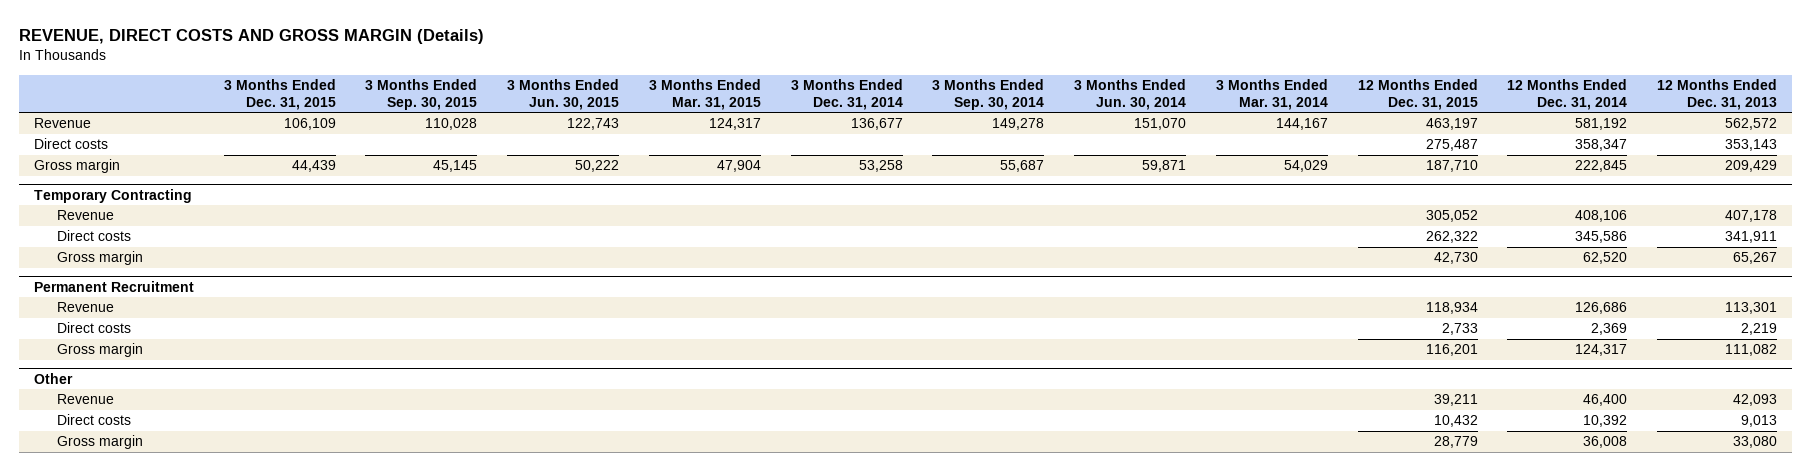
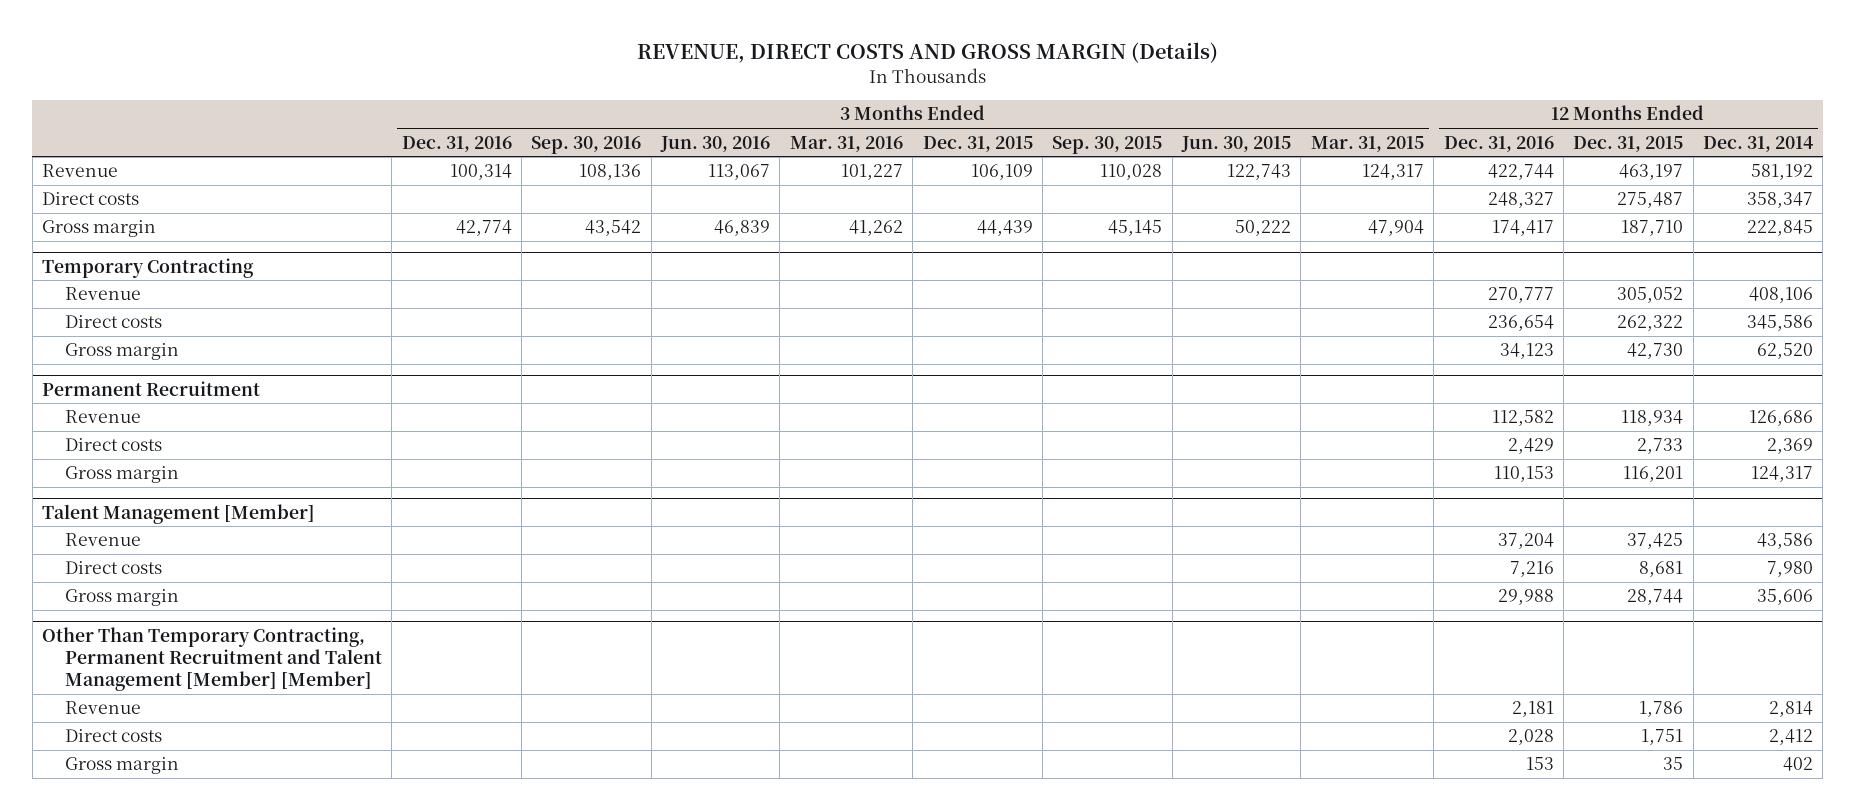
[790,78,903,110] 3 Months Ended Dec. 31, 2014 -> none
[932,78,1045,110] 3 Months Ended Sep. 30, 2014 -> none
[1074,78,1187,110] 3 Months Ended Jun. 30, 2014 -> none
[1215,78,1328,110] 3 Months Ended Mar. 31, 2014 -> none
[1657,78,1778,110] 12 Months Ended Dec. 31, 2013 -> none
none -> [401,135,512,152] Dec. 31, 2016
none -> [531,135,642,154] Sep. 30, 2016
none -> [660,135,771,152] Jun. 30, 2016
none -> [789,135,903,152] Mar. 31, 2016
none -> [1443,135,1554,152] Dec. 31, 2016
[33,372,73,384] Other -> none
none -> [42,503,316,524] Talent Management [Member]
[1433,394,1478,407] 39,211 -> [1627,533,1684,550] 37,425
[1583,394,1628,407] 46,400 -> [1757,533,1814,550] 43,586
[1433,415,1478,428] 10,432 -> [1639,561,1684,578] 8,681
[1583,415,1628,428] 10,392 -> [1767,561,1814,578] 7,980
[1433,436,1478,449] 28,779 -> [1627,589,1684,606] 28,744
[1583,436,1628,449] 36,008 -> [1757,589,1814,606] 35,606
none -> [42,626,382,691] Other Than Temporary Contracting, Permanent Recruitment and Talent Management [Member] [Member]
none -> [64,701,141,715] Revenue
none -> [64,729,162,743] Direct costs
none -> [64,757,179,775] Gross margin

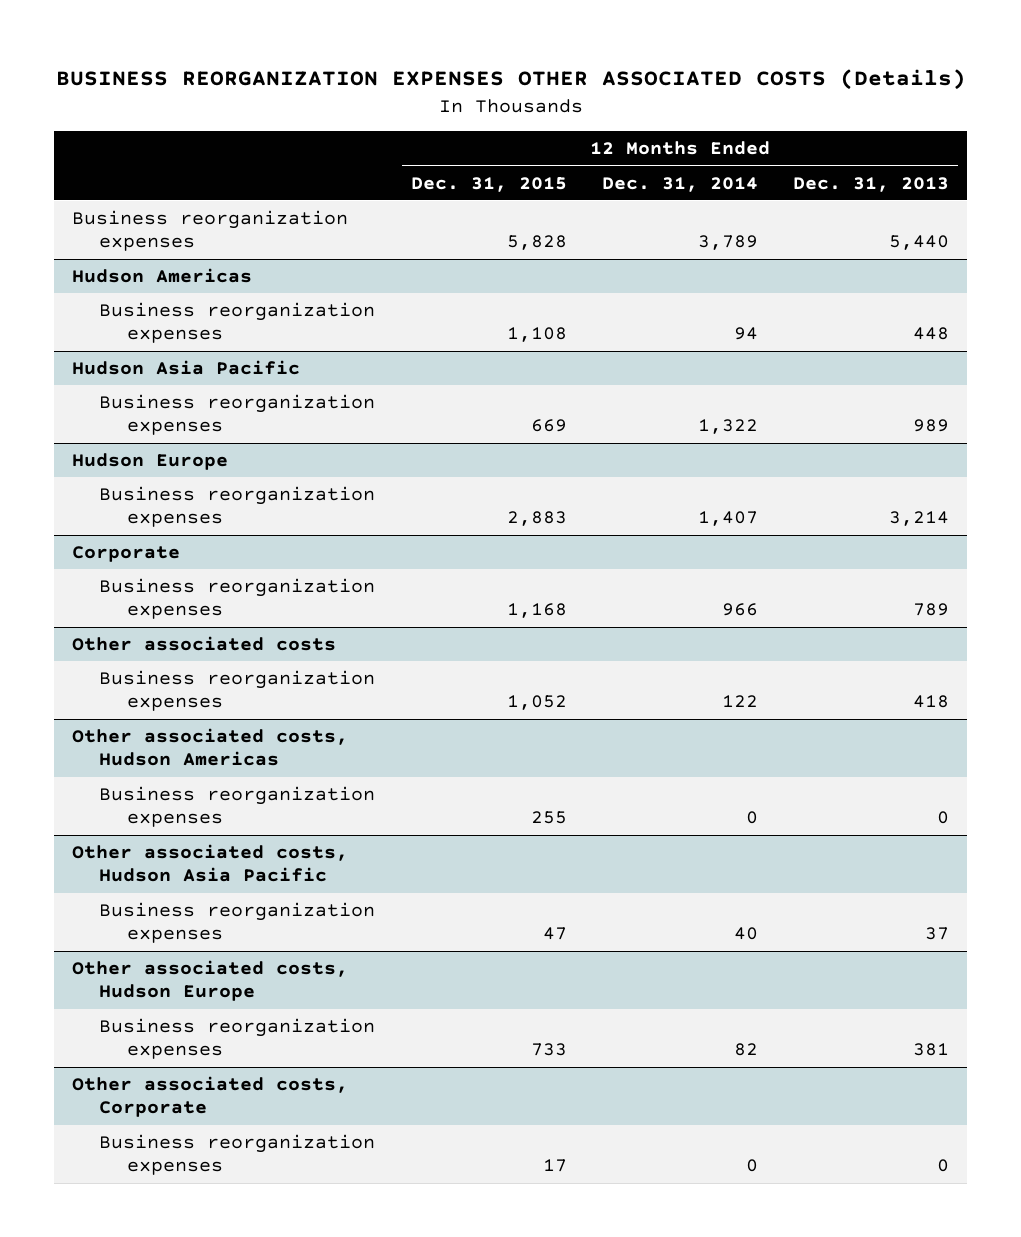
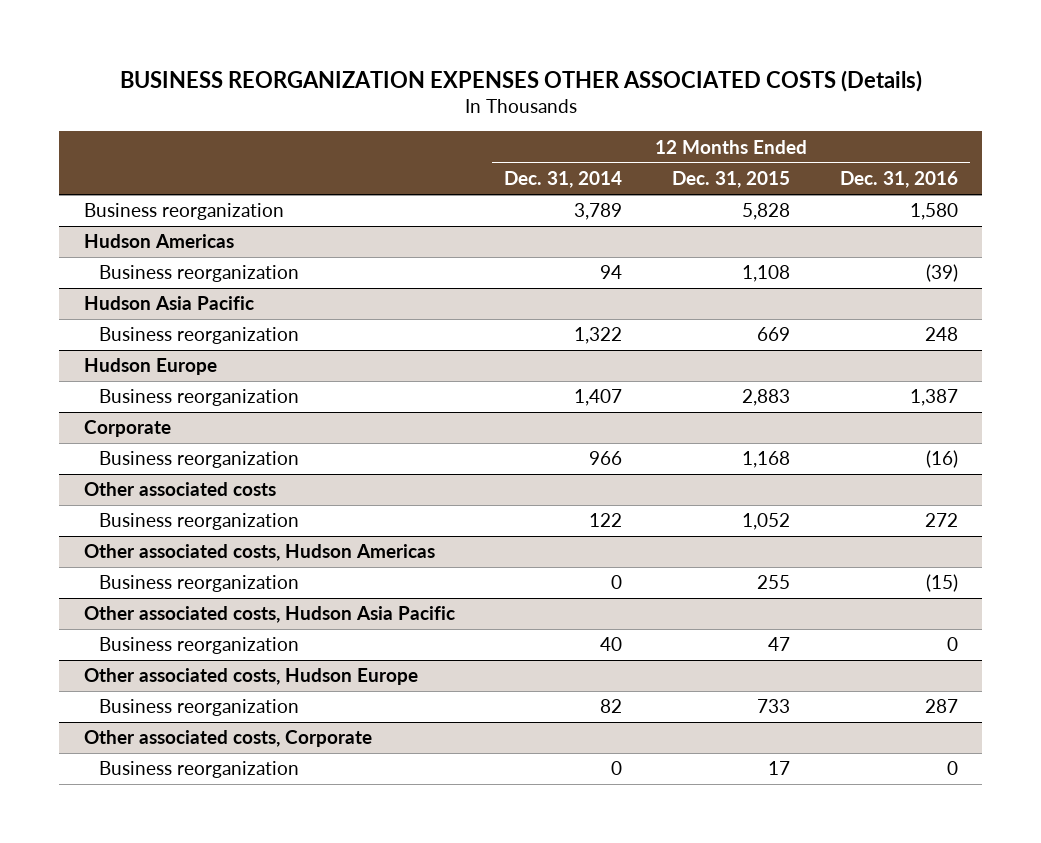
[793,176,950,192] Dec. 31, 2013 -> none
none -> [839,171,958,189] Dec. 31, 2016
[71,209,348,252] Business reorganization expenses -> [83,203,284,221] Business reorganization
[99,301,376,344] Business reorganization expenses -> [99,265,300,283] Business reorganization
[99,393,376,436] Business reorganization expenses -> [99,327,300,345] Business reorganization
[99,485,376,528] Business reorganization expenses -> [99,389,300,407] Business reorganization
[99,577,376,620] Business reorganization expenses -> [99,451,300,469] Business reorganization
[99,669,376,712] Business reorganization expenses -> [99,513,300,531] Business reorganization
[99,785,376,828] Business reorganization expenses -> [99,575,300,593] Business reorganization
[99,901,376,944] Business reorganization expenses -> [99,637,300,655] Business reorganization
[99,1017,376,1060] Business reorganization expenses -> [99,699,300,717] Business reorganization
[99,1133,376,1176] Business reorganization expenses -> [99,761,300,779] Business reorganization

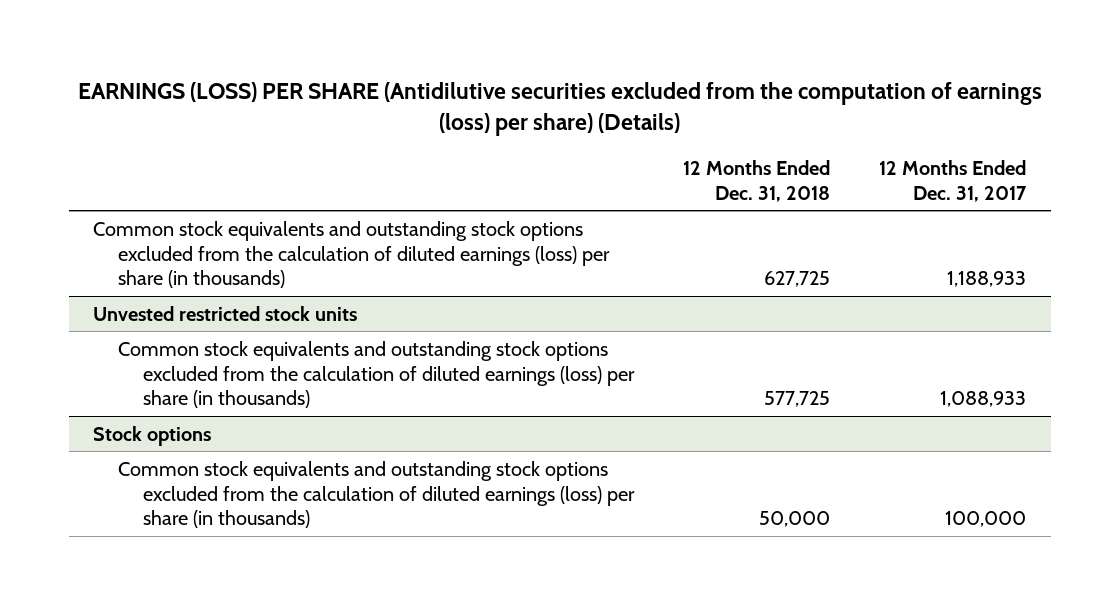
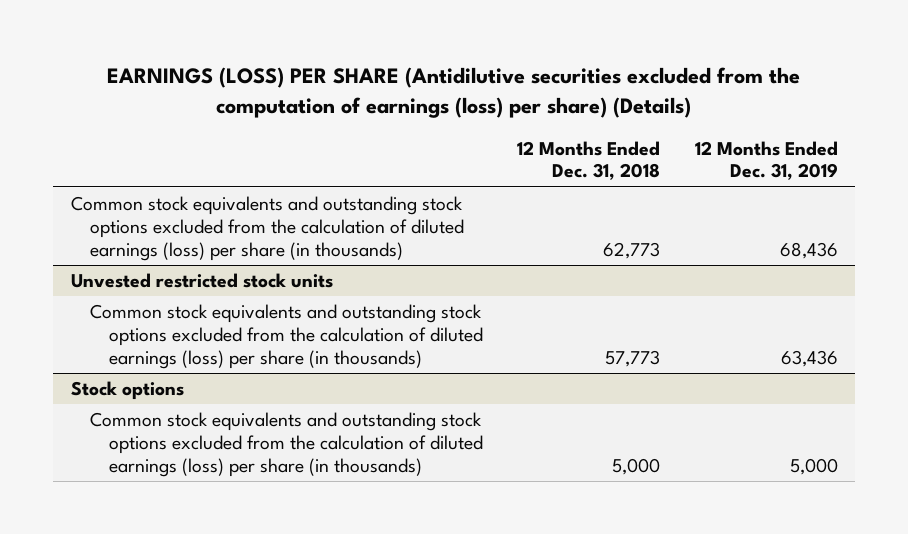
[879,159,1028,202] 12 Months Ended Dec. 31, 2017 -> none
none -> [694,140,838,181] 12 Months Ended Dec. 31, 2019
[764,271,831,288] 627,725 -> [603,241,661,259] 62,773
[764,391,831,408] 577,725 -> [605,349,661,367] 57,773
[759,511,831,528] 50,000 -> [612,457,661,475] 5,000

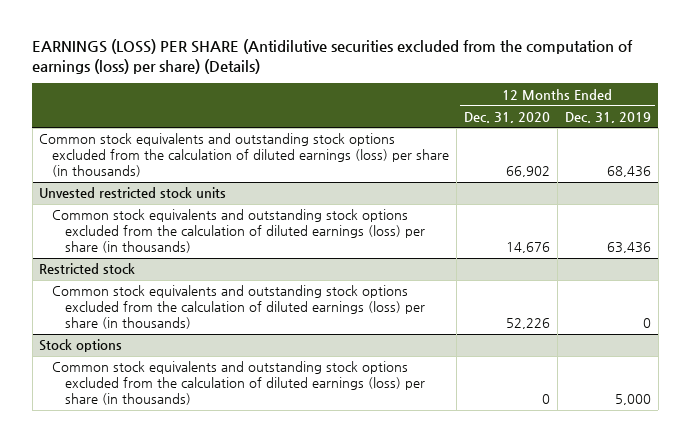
[517,140,661,181] 12 Months Ended Dec. 31, 2018 -> none
none -> [464,111,551,123] Dec. 31, 2020
none -> [39,263,136,275] Restricted stock
none -> [52,285,426,330] Common stock equivalents and outstanding stock options excluded from the calculation of diluted earnings (loss) per share (in thousands)

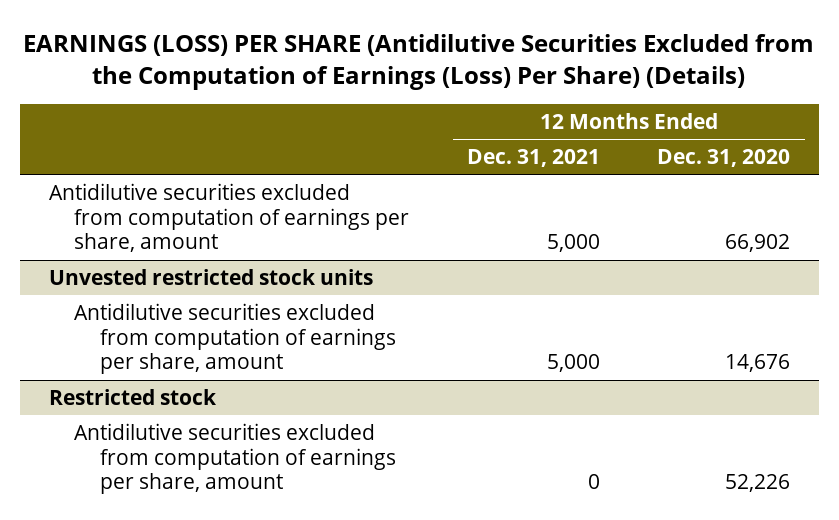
[32,39,634,74] EARNINGS (LOSS) PER SHARE (Antidilutive securities excluded from the computation of earnings (loss) per share) (Details) -> [23,33,815,90] EARNINGS (LOSS) PER SHARE (Antidilutive Securities Excluded from the Computation of Earnings (Loss) Per Share) (Details)
[564,111,651,123] Dec. 31, 2019 -> none
none -> [466,149,600,168] Dec. 31, 2021
[39,133,450,178] Common stock equivalents and outstanding stock options excluded from the calculation of diluted earnings (loss) per share (in thousands) -> [48,182,410,253] Antidilutive securities excluded from computation of earnings per share, amount
[52,209,426,254] Common stock equivalents and outstanding stock options excluded from the calculation of diluted earnings (loss) per share (in thousands) -> [74,302,397,375] Antidilutive securities excluded from computation of earnings per share, amount
[39,339,123,353] Stock options -> none
[52,361,426,406] Common stock equivalents and outstanding stock options excluded from the calculation of diluted earnings (loss) per share (in thousands) -> none
[52,285,426,330] Common stock equivalents and outstanding stock options excluded from the calculation of diluted earnings (loss) per share (in thousands) -> [74,422,397,495] Antidilutive securities excluded from computation of earnings per share, amount

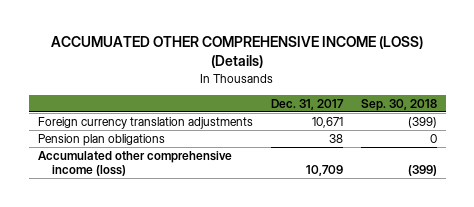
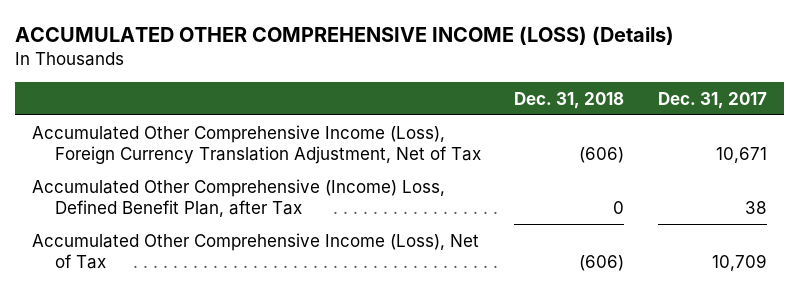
[51,36,424,69] ACCUMUATED OTHER COMPREHENSIVE INCOME (LOSS) (Details) -> [15,25,675,45] ACCUMULATED OTHER COMPREHENSIVE INCOME (LOSS) (Details)
[360,98,437,111] Sep. 30, 2018 -> none
none -> [514,91,625,109] Dec. 31, 2018
[37,117,253,130] Foreign currency translation adjustments -> [31,124,481,164] Accumulated Other Comprehensive Income (Loss), Foreign Currency Translation Adjustment, Net of Tax
[37,134,165,147] Pension plan obligations -> [31,178,445,217] Accumulated Other Comprehensive (Income) Loss, Defined Benefit Plan, after Tax
[37,151,232,177] Accumulated other comprehensive income (loss) -> [31,232,479,269] Accumulated Other Comprehensive Income (Loss), Net of Tax

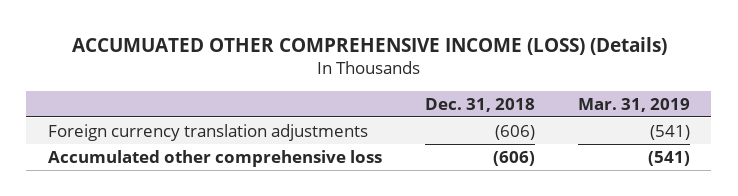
[15,25,675,45] ACCUMULATED OTHER COMPREHENSIVE INCOME (LOSS) (Details) -> [71,36,667,55] ACCUMUATED OTHER COMPREHENSIVE INCOME (LOSS) (Details)
[657,91,767,109] Dec. 31, 2017 -> none
none -> [577,97,690,112] Mar. 31, 2019
[31,178,445,217] Accumulated Other Comprehensive (Income) Loss, Defined Benefit Plan, after Tax -> none
[31,124,481,164] Accumulated Other Comprehensive Income (Loss), Foreign Currency Translation Adjustment, Net of Tax -> [47,123,368,141] Foreign currency translation adjustments
[31,232,479,269] Accumulated Other Comprehensive Income (Loss), Net of Tax -> [47,149,382,167] Accumulated other comprehensive loss

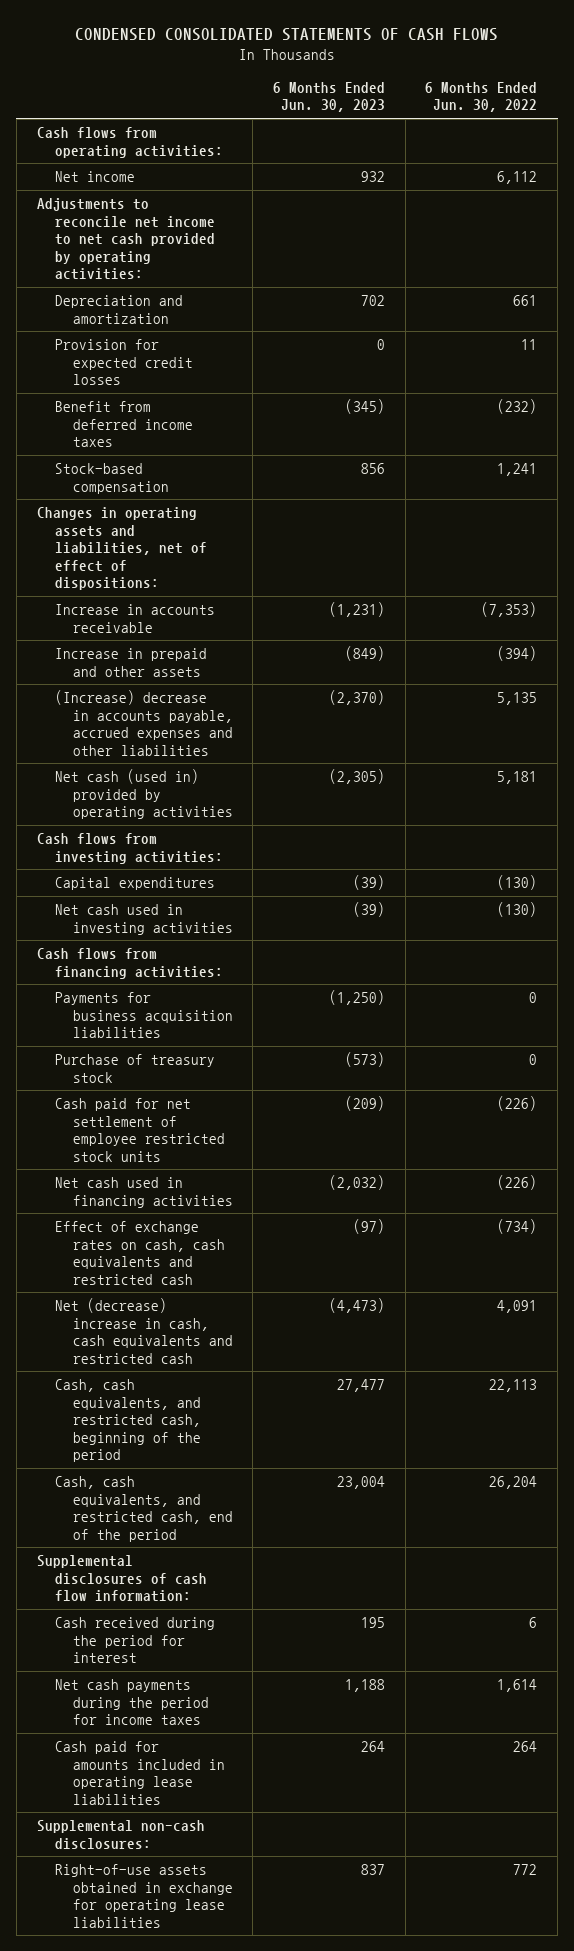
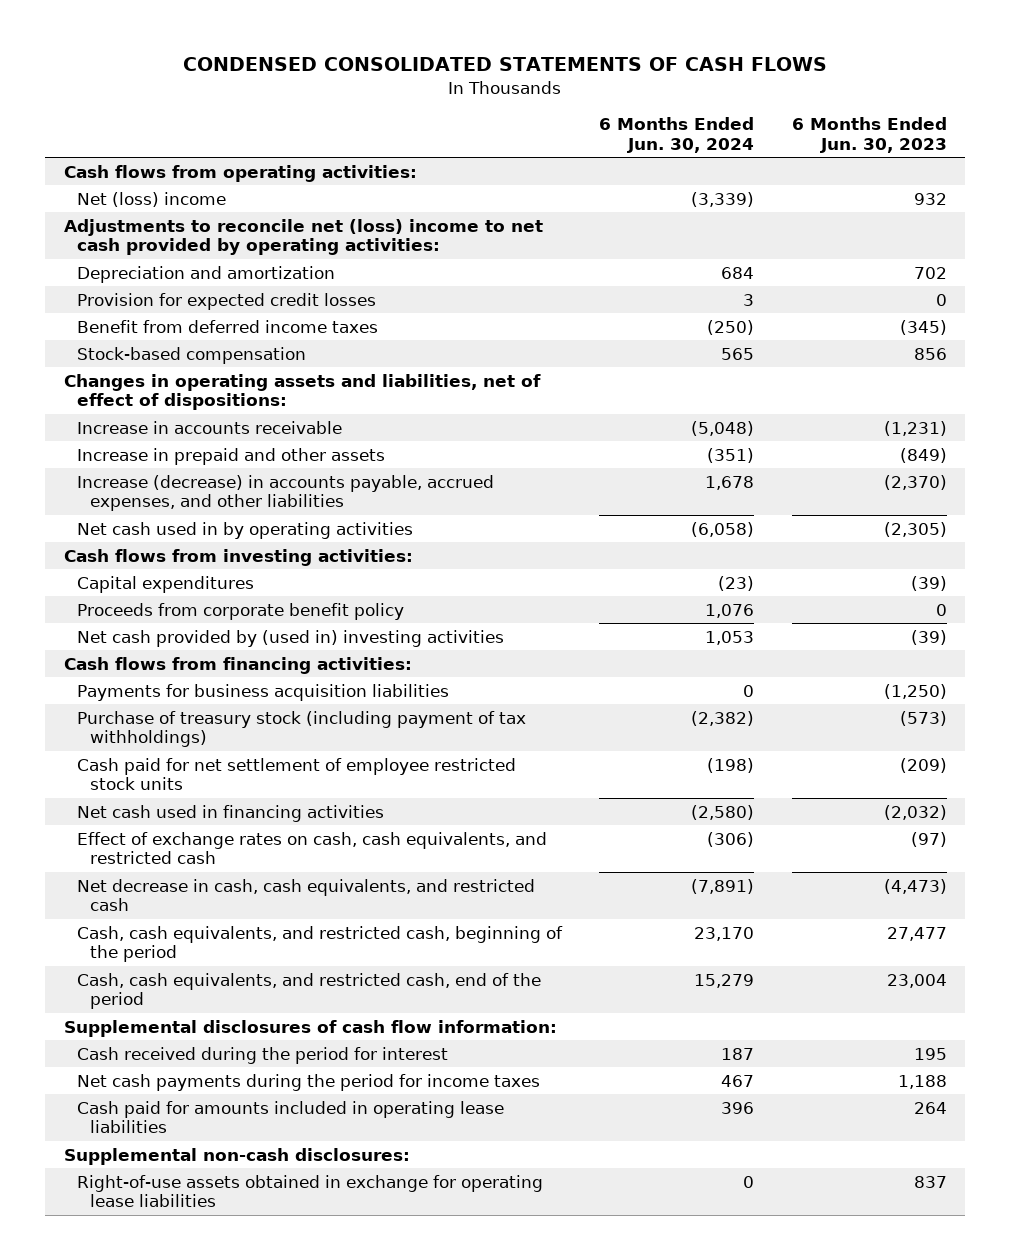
[425,81,538,113] 6 Months Ended Jun. 30, 2022 -> none
none -> [599,116,755,153] 6 Months Ended Jun. 30, 2024
[54,171,135,183] Net income -> [76,191,226,207] Net (loss) income
[36,198,215,280] Adjustments to reconcile net income to net cash provided by operating activities: -> [63,218,543,256] Adjustments to reconcile net (loss) income to net cash provided by operating activities:
[54,690,233,756] (Increase) decrease in accounts payable, accrued expenses and other liabilities -> [76,474,494,512] Increase (decrease) in accounts payable, accrued expenses, and other liabilities
[54,769,233,820] Net cash (used in) provided by operating activities -> [76,521,413,539] Net cash used in by operating activities
none -> [76,602,404,620] Proceeds from corporate benefit policy
[54,904,233,935] Net cash used in investing activities -> [76,629,504,647] Net cash provided by (used in) investing activities
[54,1054,215,1083] Purchase of treasury stock -> [76,710,526,748] Purchase of treasury stock (including payment of tax withholdings)
[54,1221,225,1285] Effect of exchange rates on cash, cash equivalents and restricted cash -> [76,831,547,865] Effect of exchange rates on cash, cash equivalents, and restricted cash
[54,1298,233,1364] Net (decrease) increase in cash, cash equivalents and restricted cash -> [76,878,535,912] Net decrease in cash, cash equivalents, and restricted cash

